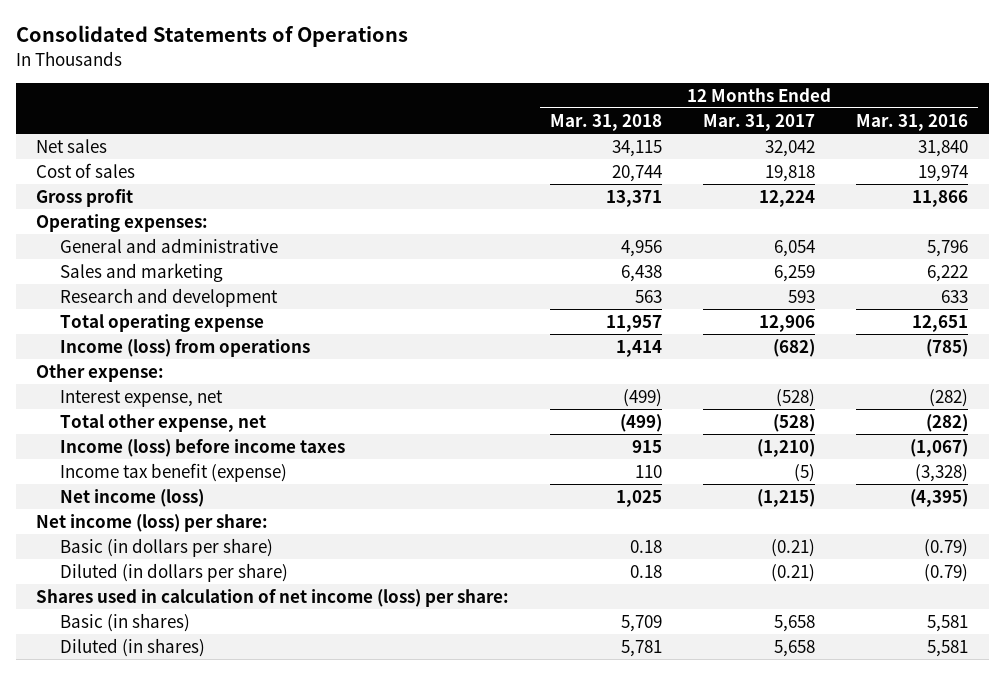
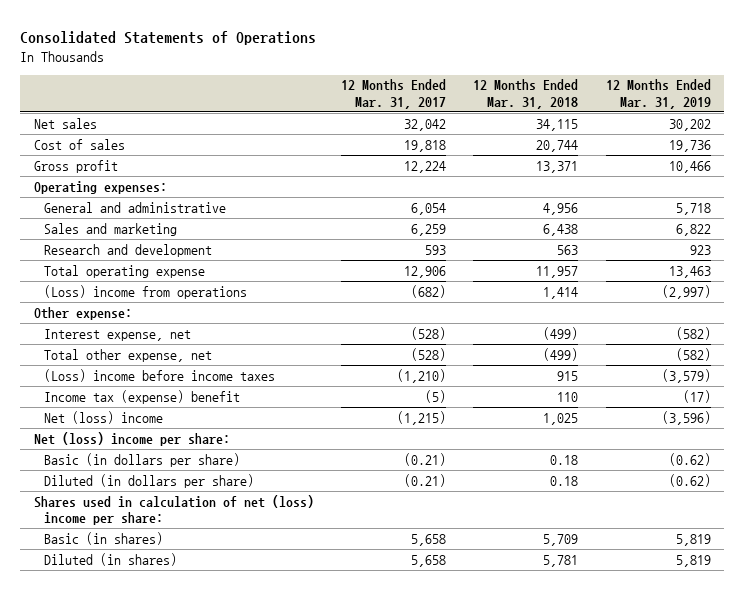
[856,113,969,131] Mar. 31, 2016 -> none
none -> [605,79,711,109] 12 Months Ended Mar. 31, 2019
[60,338,311,357] Income (loss) from operations -> [44,284,248,299] (Loss) income from operations
[60,438,346,457] Income (loss) before income taxes -> [44,368,276,382] (Loss) income before income taxes
[60,462,288,482] Income tax benefit (expense) -> [44,389,241,404] Income tax (expense) benefit
[60,488,205,507] Net income (loss) -> [44,410,164,424] Net (loss) income
[36,513,269,532] Net income (loss) per share: -> [33,431,230,446] Net (loss) income per share:
[36,588,510,607] Shares used in calculation of net income (loss) per share: -> [33,494,314,526] Shares used in calculation of net (loss) income per share:

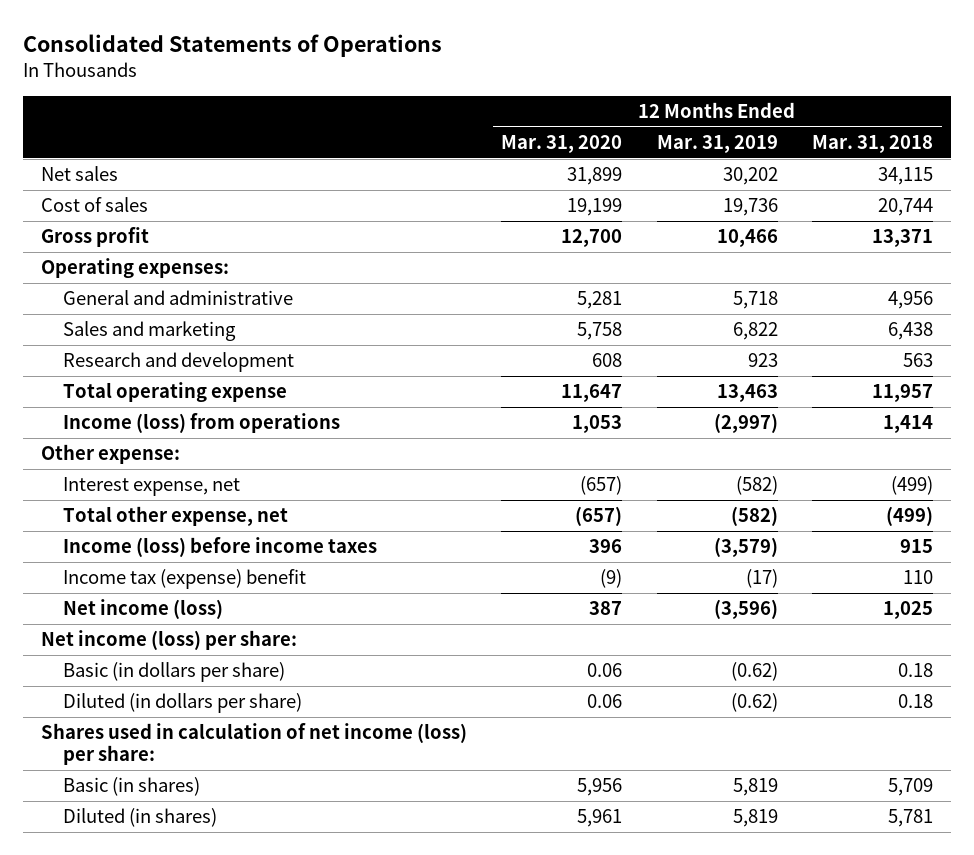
[340,79,446,109] 12 Months Ended Mar. 31, 2017 -> none
none -> [501,134,623,153] Mar. 31, 2020
[44,284,248,299] (Loss) income from operations -> [63,413,341,434] Income (loss) from operations
[44,368,276,382] (Loss) income before income taxes -> [63,537,378,558] Income (loss) before income taxes
[44,410,164,424] Net (loss) income -> [63,599,224,620] Net income (loss)
[33,431,230,446] Net (loss) income per share: -> [40,630,297,651] Net income (loss) per share:
[33,494,314,526] Shares used in calculation of net (loss) income per share: -> [40,723,467,766] Shares used in calculation of net income (loss) per share:

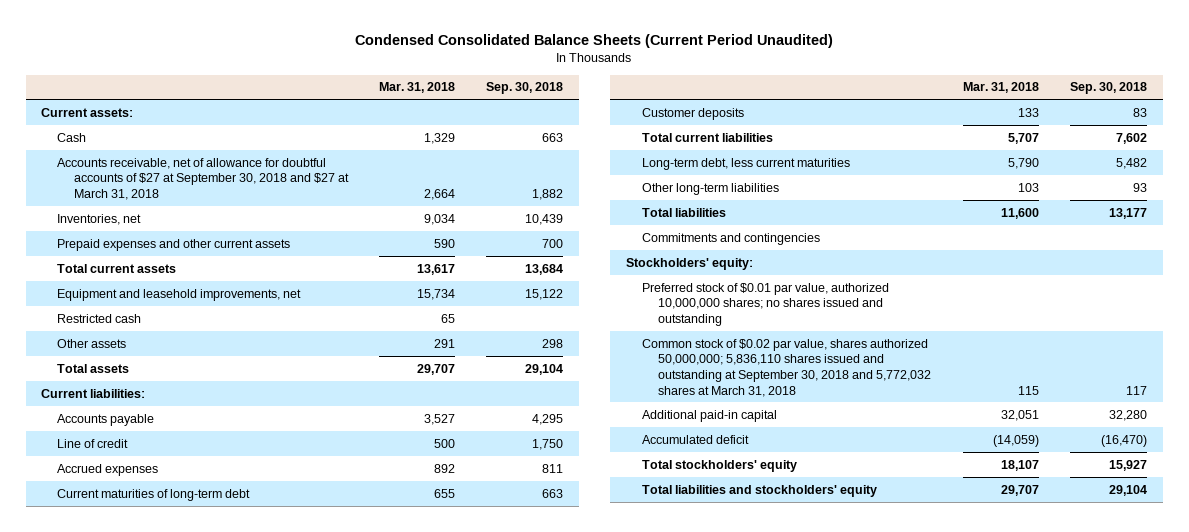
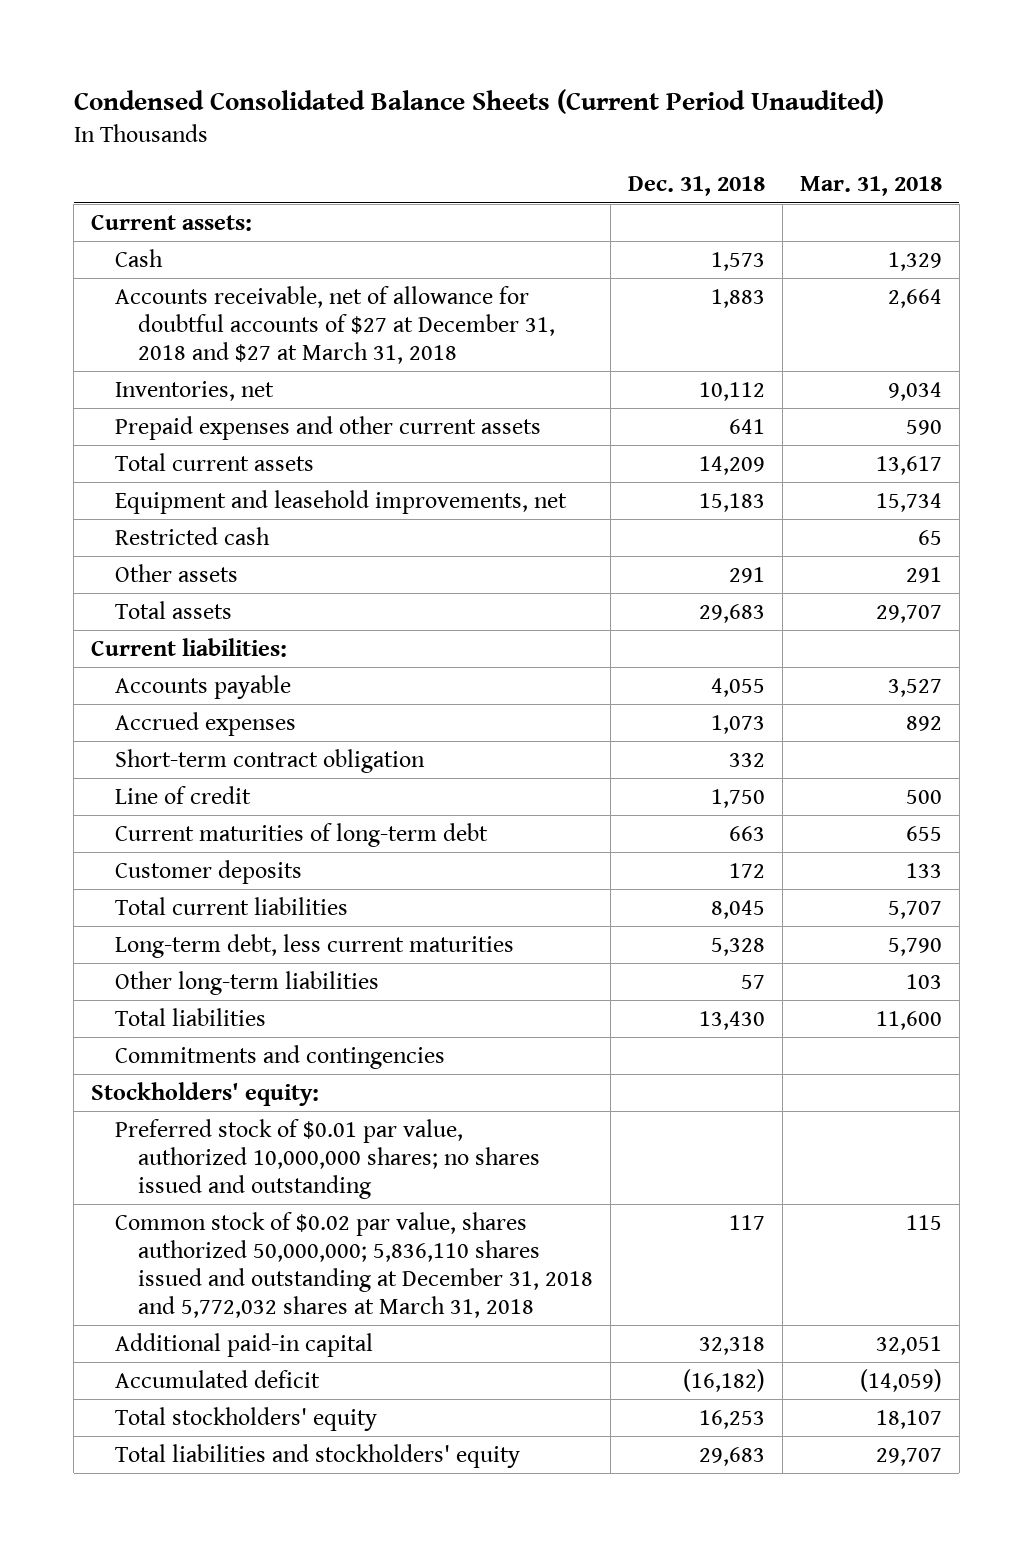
[485,82,563,95] Sep. 30, 2018 -> none
none -> [628,176,766,197] Dec. 31, 2018
[57,157,349,200] Accounts receivable, net of allowance for doubtful accounts of $27 at September 30, 2018 and $27 at March 31, 2018 -> [114,285,556,364] Accounts receivable, net of allowance for doubtful accounts of $27 at December 31, 2018 and $27 at March 31, 2018
none -> [114,748,425,773] Short-term contract obligation
[57,438,129,448] Line of credit -> [114,785,251,804] Line of credit
[641,338,932,397] Common stock of $0.02 par value, shares authorized 50,000,000; 5,836,110 shares issued and outstanding at September 30, 2018 and 5,772,032 shares at March 31, 2018 -> [114,1211,594,1318] Common stock of $0.02 par value, shares authorized 50,000,000; 5,836,110 shares issued and outstanding at December 31, 2018 and 5,772,032 shares at March 31, 2018

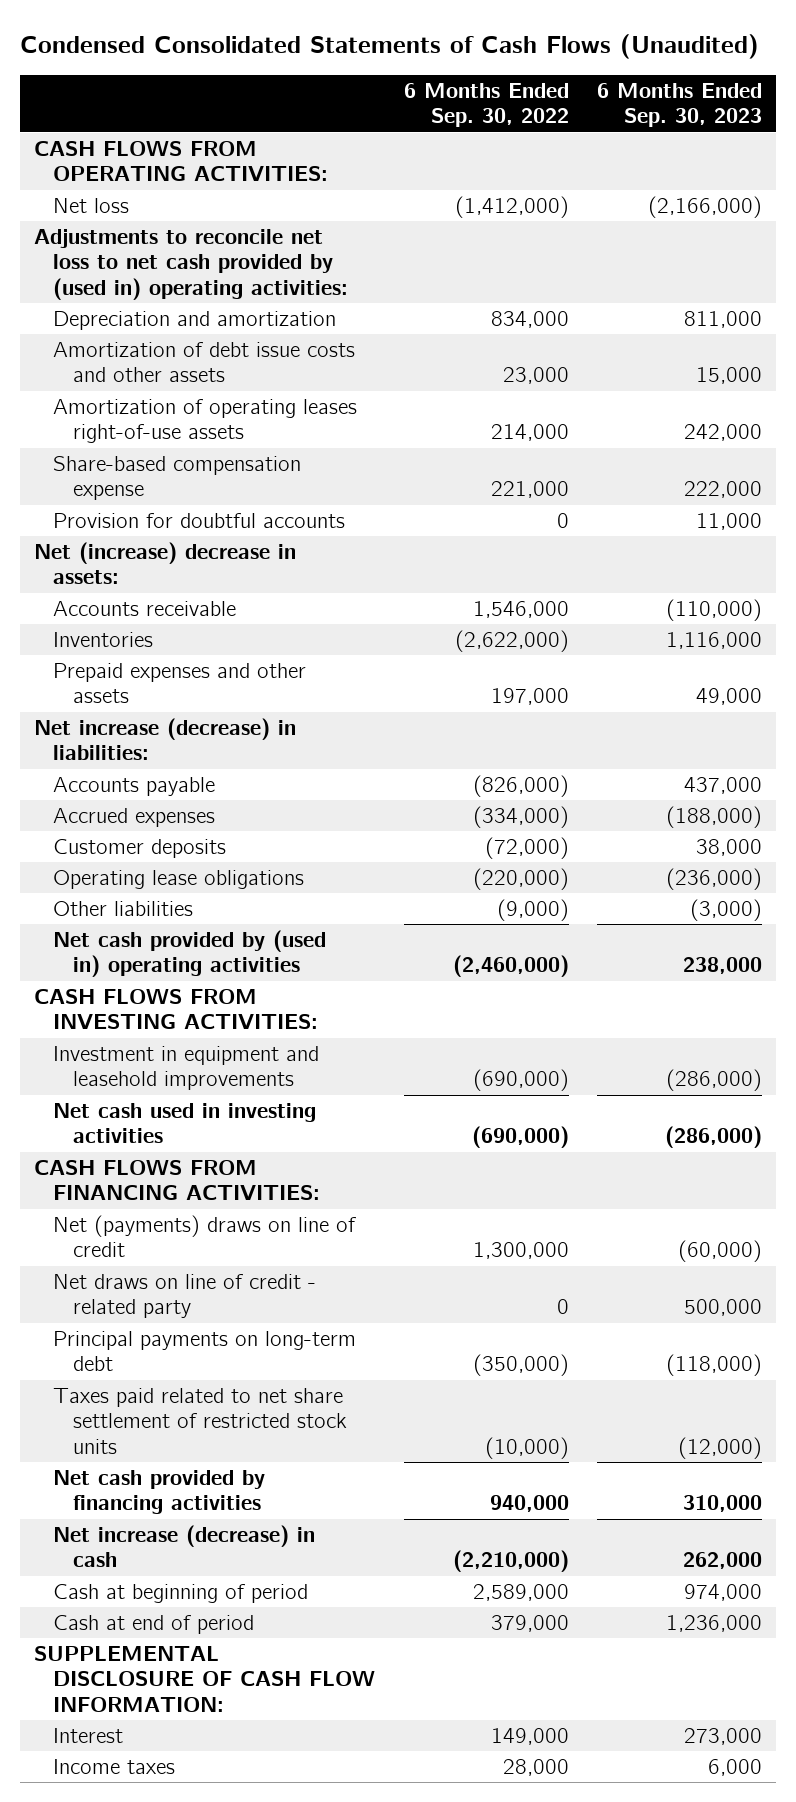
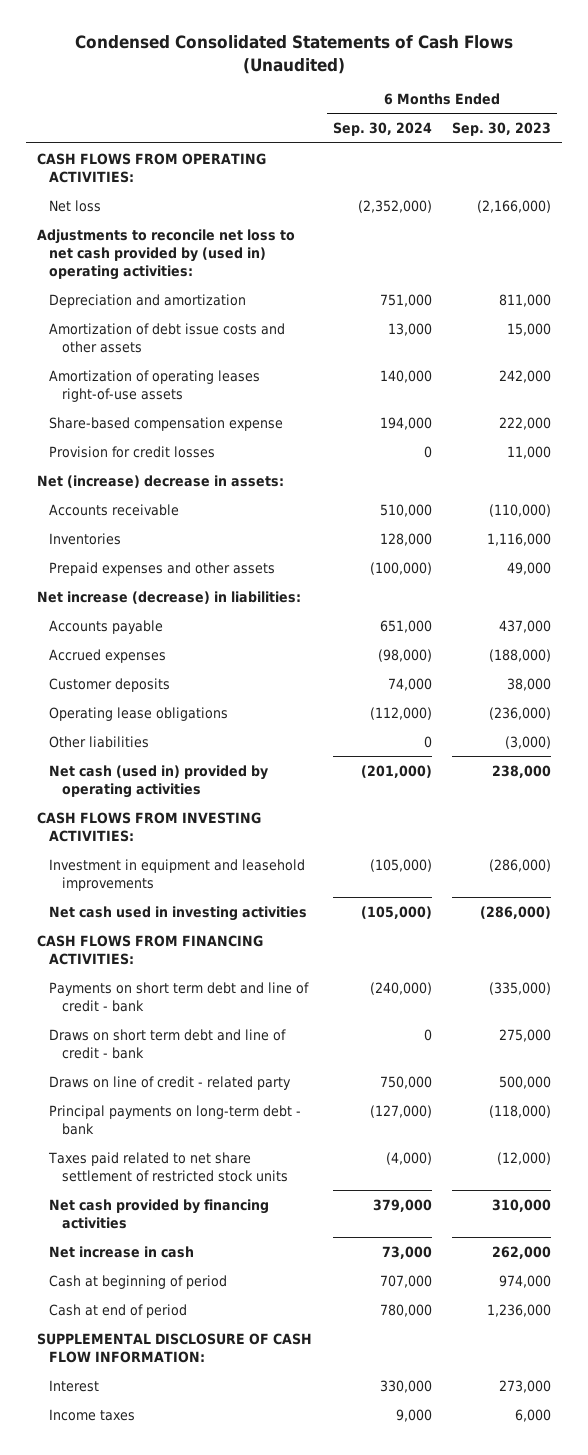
[403,83,569,128] 6 Months Ended Sep. 30, 2022 -> none
none -> [332,122,432,137] Sep. 30, 2024
[53,513,346,529] Provision for doubtful accounts -> [49,445,216,458] Provision for credit losses
[53,930,327,978] Net cash provided by (used in) operating activities -> [49,764,269,798] Net cash (used in) provided by operating activities
[53,1215,357,1258] Net (payments) draws on line of credit -> none
none -> [49,981,310,1012] Payments on short term debt and line of credit - bank
none -> [49,1028,287,1059] Draws on short term debt and line of credit - bank
[53,1274,317,1319] Net draws on line of credit - related party -> [49,1075,292,1090] Draws on line of credit - related party
[53,1331,357,1372] Principal payments on long-term debt -> [49,1104,302,1135] Principal payments on long-term debt - bank
[53,1525,316,1568] Net increase (decrease) in cash -> [49,1245,195,1258] Net increase in cash

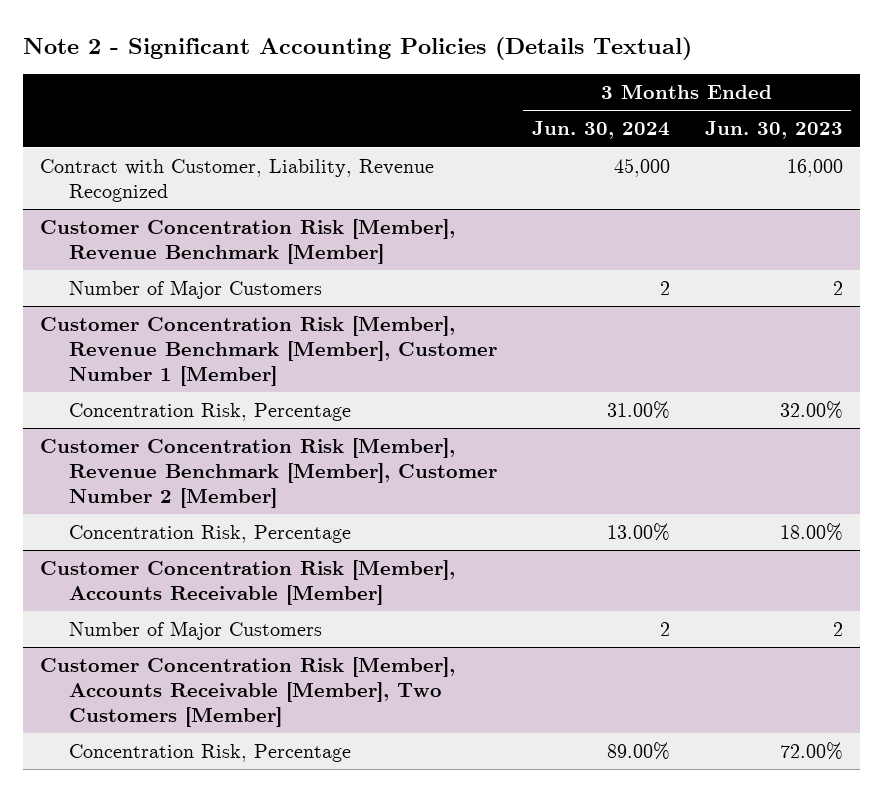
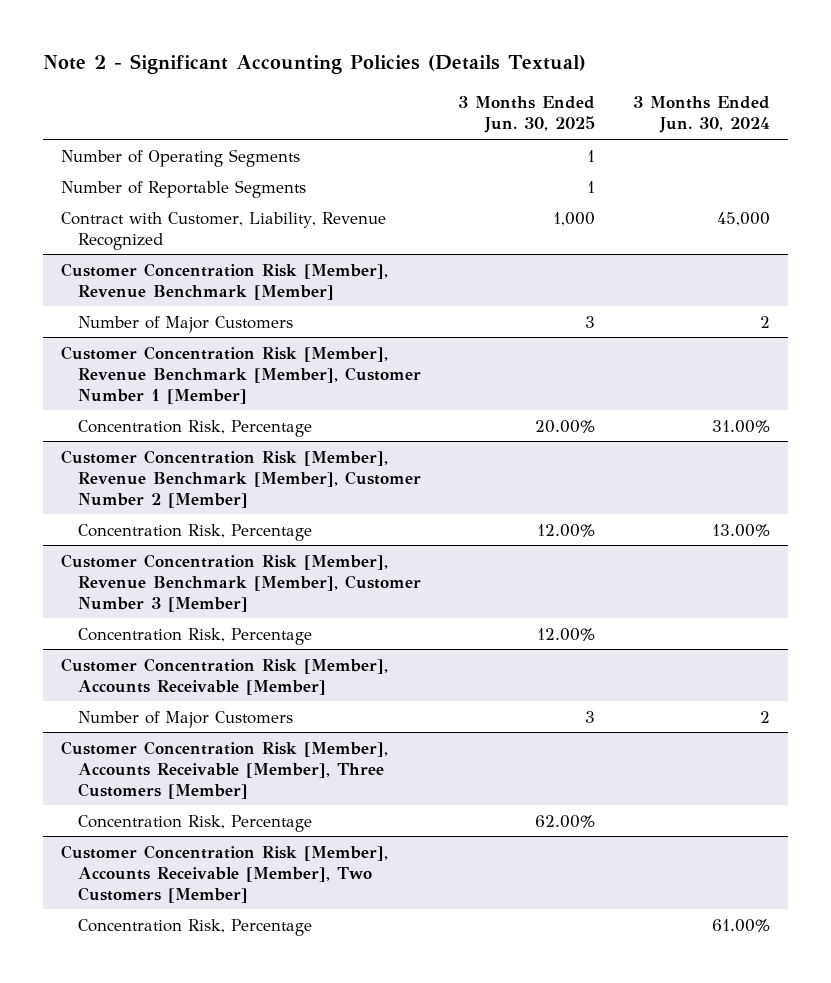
[704,121,843,140] Jun. 30, 2023 -> none
none -> [458,96,596,134] 3 Months Ended Jun. 30, 2025
none -> [61,148,301,167] Number of Operating Segments
none -> [61,179,307,198] Number of Reportable Segments
none -> [61,553,421,612] Customer Concentration Risk [Member], Revenue Benchmark [Member], Customer Number 3 [Member]
none -> [77,627,312,645] Concentration Risk, Percentage
none -> [61,740,389,799] Customer Concentration Risk [Member], Accounts Receivable [Member], Three Customers [Member]
none -> [77,814,312,832] Concentration Risk, Percentage
[606,742,670,761] 89.00% -> [711,918,770,932] 61.00%

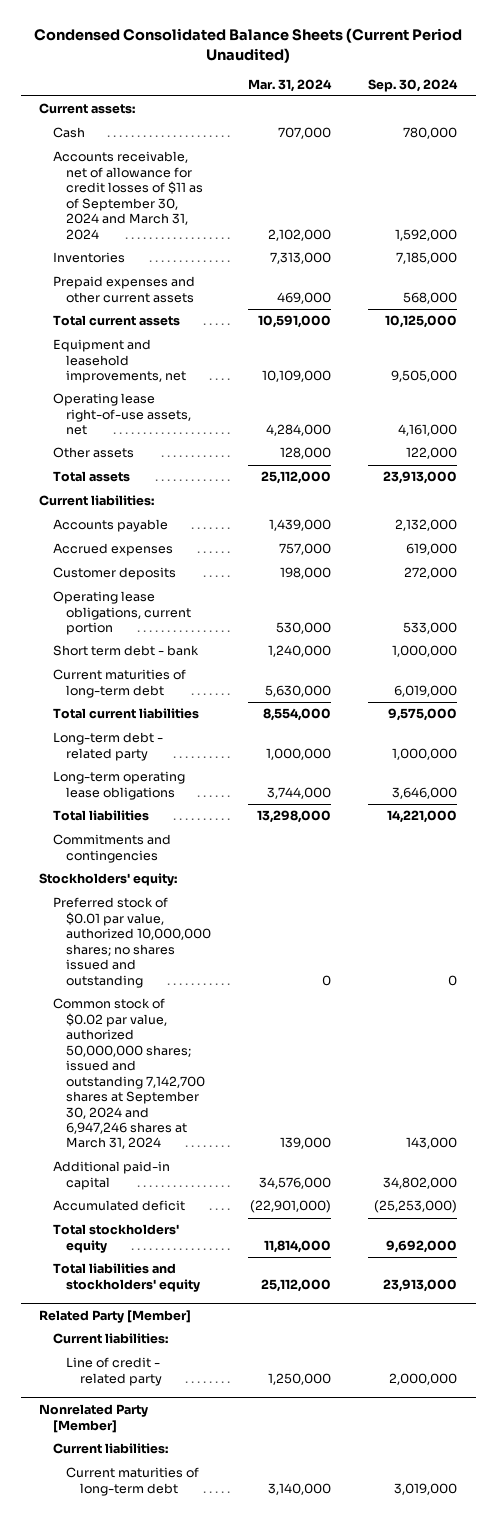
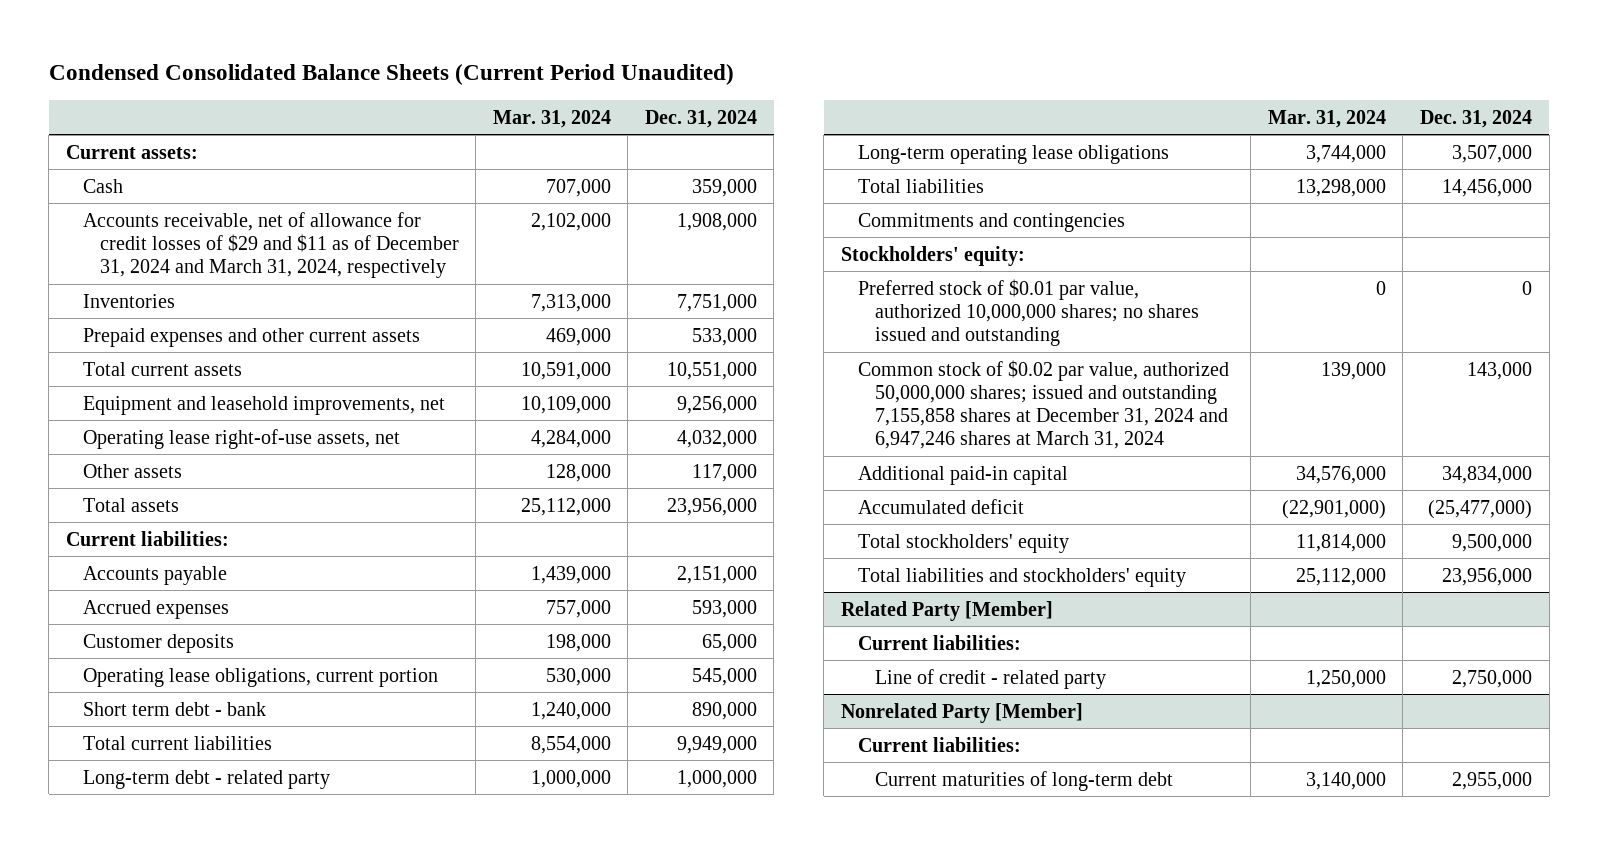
[368,78,459,92] Sep. 30, 2024 -> none
none -> [644,109,757,128] Dec. 31, 2024
[52,151,204,240] Accounts receivable, net of allowance for credit losses of $11 as of September 30, 2024 and March 31, 2024 -> [82,211,459,278] Accounts receivable, net of allowance for credit losses of $29 and $11 as of December 31, 2024 and March 31, 2024, respectively
[52,669,186,698] Current maturities of long-term debt -> none
[52,998,206,1150] Common stock of $0.02 par value, authorized 50,000,000 shares; issued and outstanding 7,142,700 shares at September 30, 2024 and 6,947,246 shares at March 31, 2024 -> [857,359,1229,450] Common stock of $0.02 par value, authorized 50,000,000 shares; issued and outstanding 7,155,858 shares at December 31, 2024 and 6,947,246 shares at March 31, 2024

